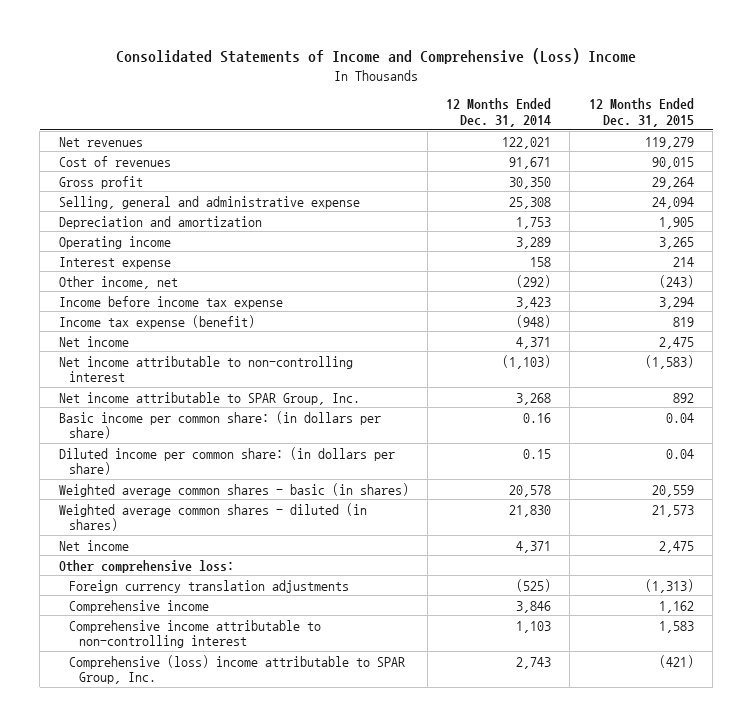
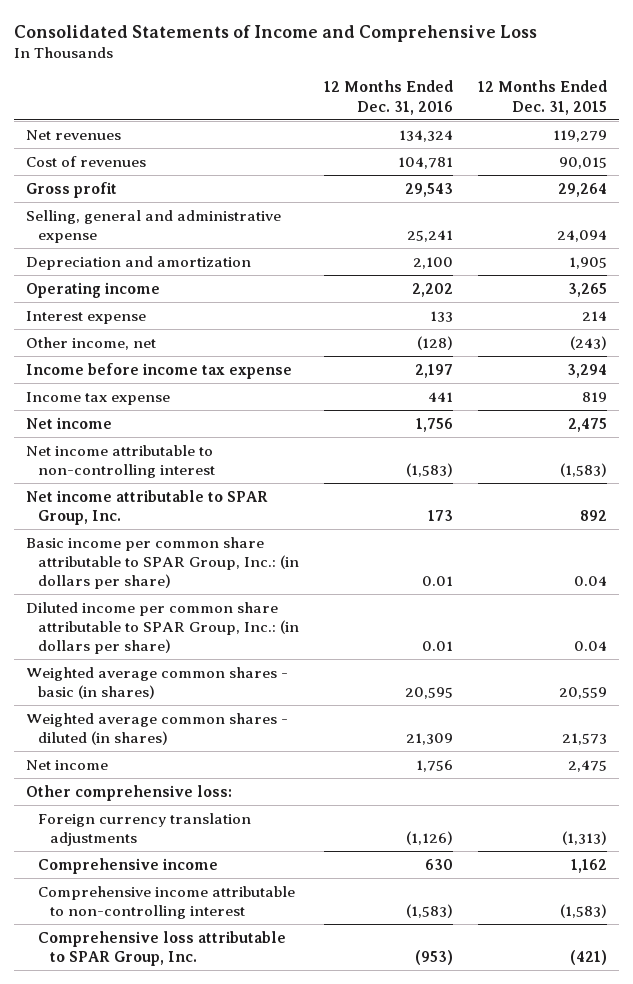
[116,48,637,65] Consolidated Statements of Income and Comprehensive (Loss) Income -> [13,24,537,42] Consolidated Statements of Income and Comprehensive Loss
[446,98,552,128] 12 Months Ended Dec. 31, 2014 -> none
none -> [323,80,453,115] 12 Months Ended Dec. 31, 2016
[58,314,255,329] Income tax expense (benefit) -> [26,391,171,405] Income tax expense
[58,410,381,440] Basic income per common share: (in dollars per share) -> [26,536,299,590] Basic income per common share attributable to SPAR Group, Inc.: (in dollars per share)
[58,446,395,476] Diluted income per common share: (in dollars per share) -> [26,601,299,655] Diluted income per common share attributable to SPAR Group, Inc.: (in dollars per share)
[658,620,694,633] 1,583 -> [559,904,607,919] (1,583)
[68,654,405,685] Comprehensive (loss) income attributable to SPAR Group, Inc. -> [37,930,286,967] Comprehensive loss attributable to SPAR Group, Inc.

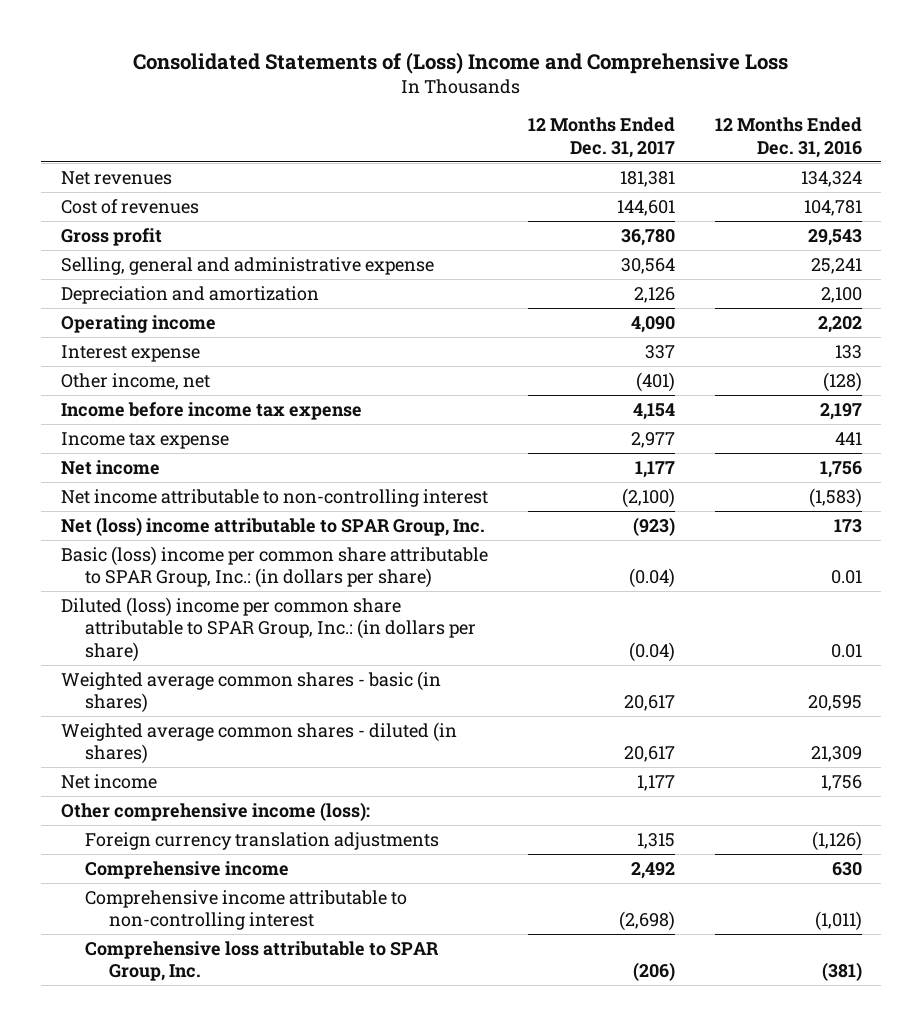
[13,24,537,42] Consolidated Statements of Income and Comprehensive Loss -> [133,51,789,74] Consolidated Statements of (Loss) Income and Comprehensive Loss
[477,80,607,115] 12 Months Ended Dec. 31, 2015 -> none
none -> [527,117,675,158] 12 Months Ended Dec. 31, 2017
[26,489,269,526] Net income attributable to SPAR Group, Inc. -> [60,516,485,536] Net (loss) income attributable to SPAR Group, Inc.
[26,536,299,590] Basic income per common share attributable to SPAR Group, Inc.: (in dollars per share) -> [60,545,488,589] Basic (loss) income per common share attributable to SPAR Group, Inc.: (in dollars per share)
[26,601,299,655] Diluted income per common share attributable to SPAR Group, Inc.: (in dollars per share) -> [60,596,476,662] Diluted (loss) income per common share attributable to SPAR Group, Inc.: (in dollars per share)
[26,784,233,801] Other comprehensive loss: -> [60,801,370,821] Other comprehensive income (loss):
[405,904,453,919] (1,583) -> [814,911,862,932] (1,011)
[414,950,453,966] (953) -> [821,962,862,982] (381)

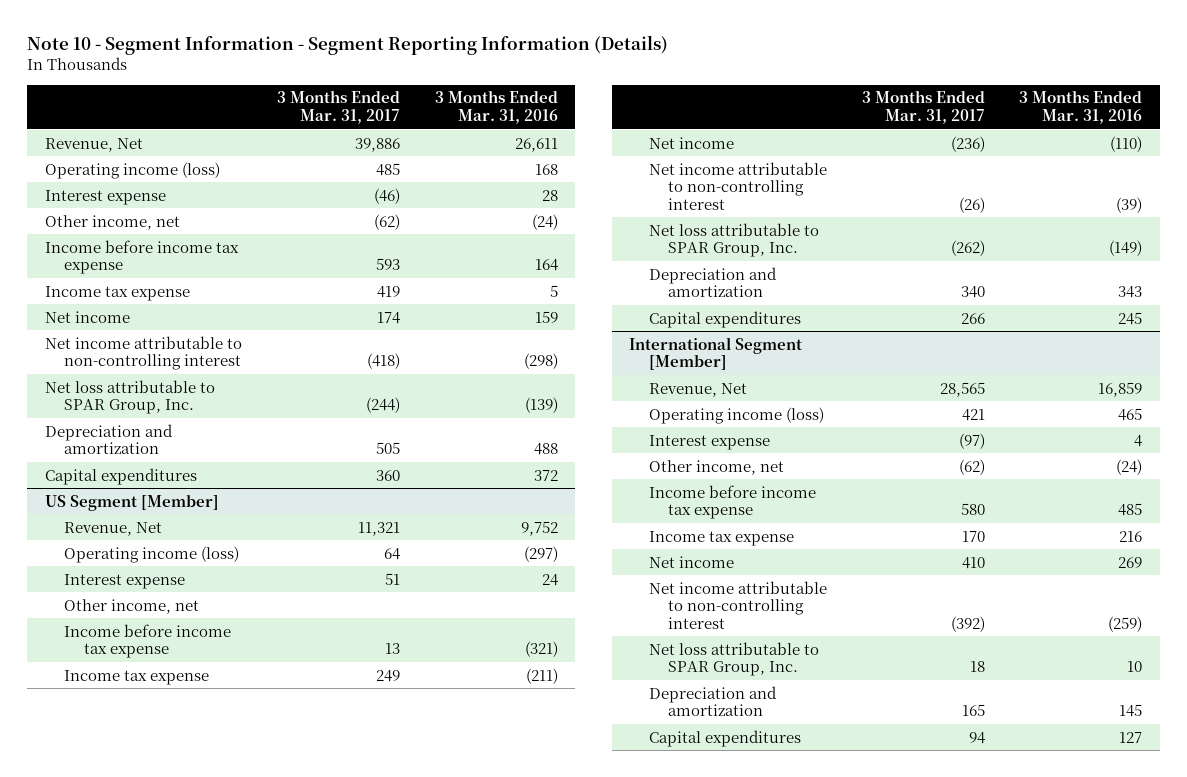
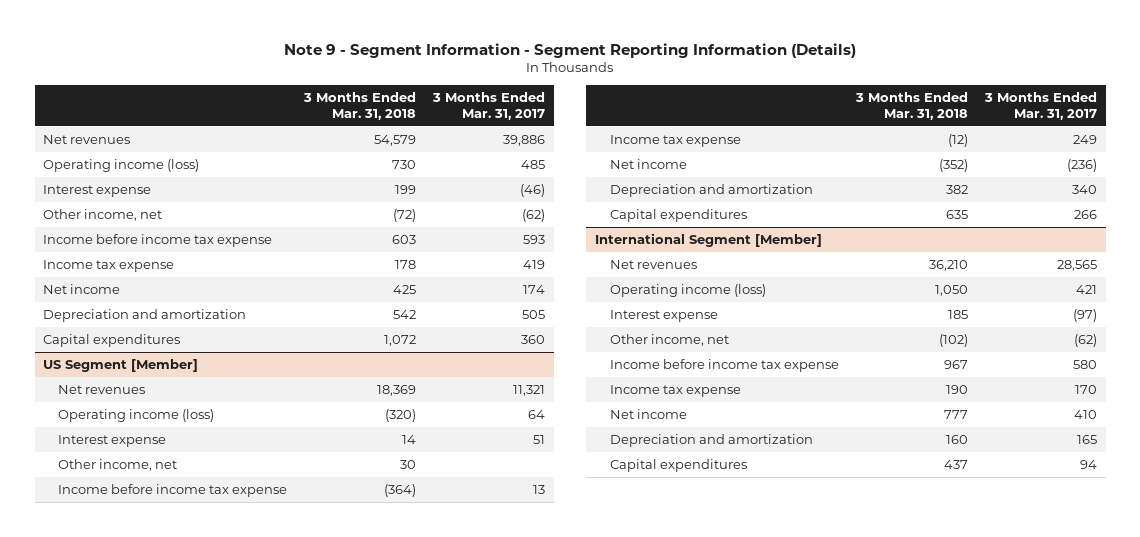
[27,35,669,56] Note 10 - Segment Information - Segment Reporting Information (Details) -> [284,42,857,58] Note 9 - Segment Information - Segment Reporting Information (Details)
[434,90,558,124] 3 Months Ended Mar. 31, 2016 -> none
none -> [303,92,417,121] 3 Months Ended Mar. 31, 2018
[44,137,143,152] Revenue, Net -> [43,135,131,145] Net revenues
[44,335,242,371] Net income attributable to non-controlling interest -> none
[44,379,215,415] Net loss attributable to SPAR Group, Inc. -> none
[64,521,163,536] Revenue, Net -> [58,385,146,395] Net revenues
[648,161,827,210] Net income attributable to non-controlling interest -> none
[648,222,819,258] Net loss attributable to SPAR Group, Inc. -> none
[648,382,747,397] Revenue, Net -> [610,260,698,270] Net revenues
[648,580,827,629] Net income attributable to non-controlling interest -> none
[648,641,819,677] Net loss attributable to SPAR Group, Inc. -> none

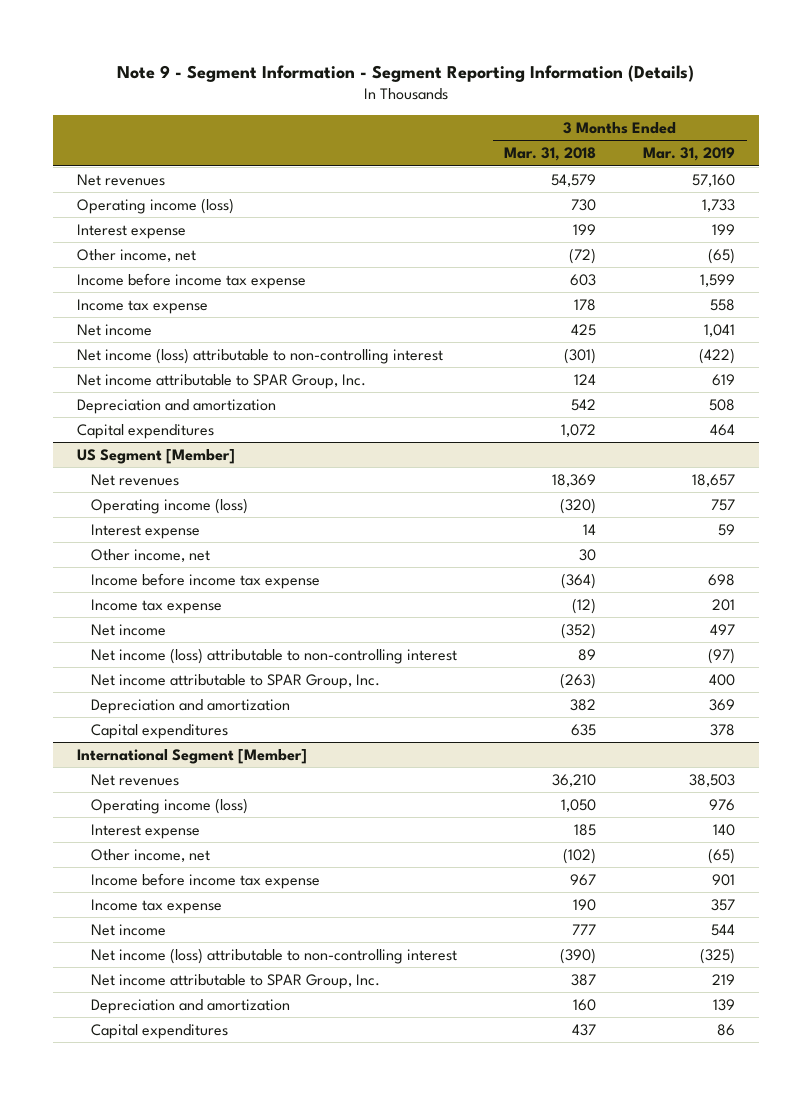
[432,92,546,121] 3 Months Ended Mar. 31, 2017 -> none
none -> [643,147,736,162] Mar. 31, 2019
none -> [76,347,443,364] Net income (loss) attributable to non-controlling interest
none -> [76,373,366,389] Net income attributable to SPAR Group, Inc.
none -> [91,647,458,664] Net income (loss) attributable to non-controlling interest
none -> [91,673,381,689] Net income attributable to SPAR Group, Inc.
none -> [91,947,458,964] Net income (loss) attributable to non-controlling interest
none -> [91,973,381,989] Net income attributable to SPAR Group, Inc.

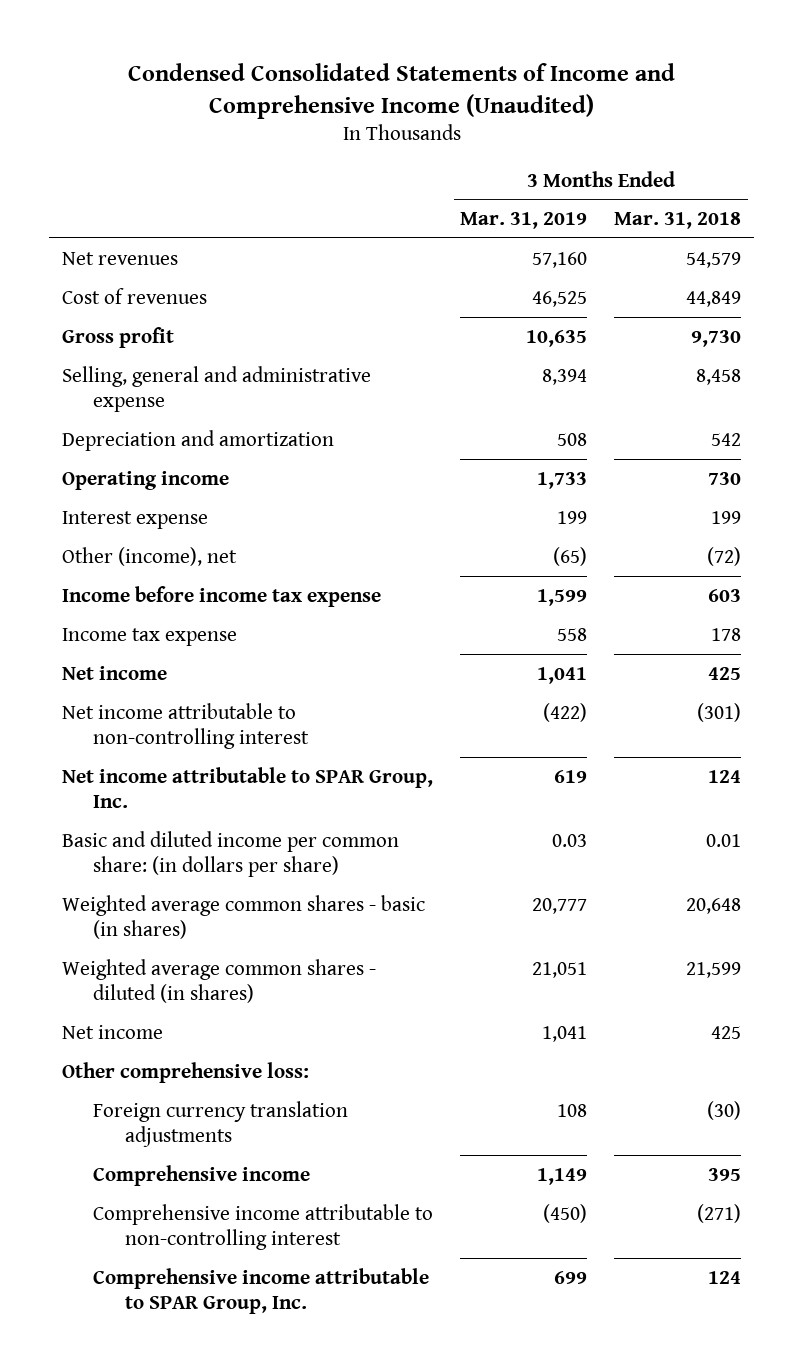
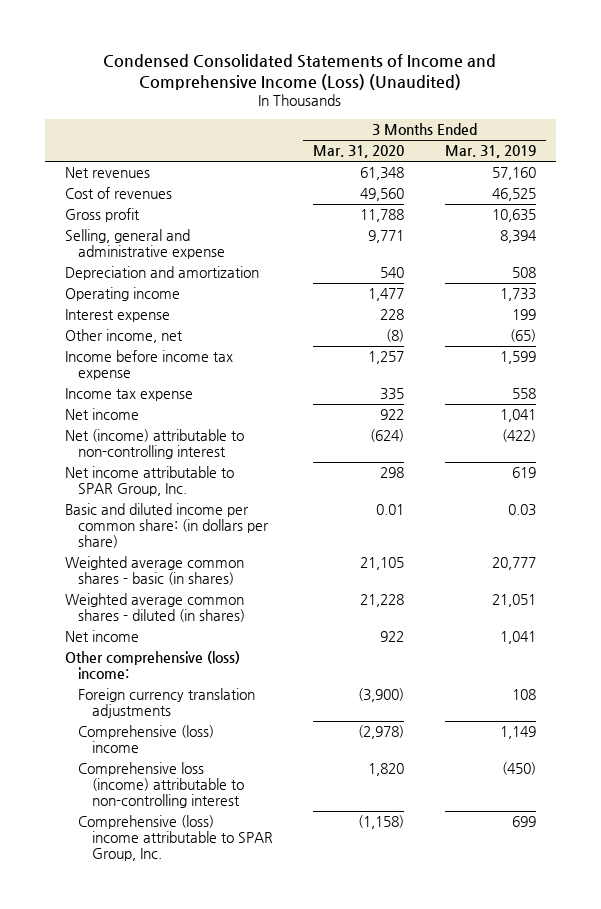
[127,62,675,119] Condensed Consolidated Statements of Income and Comprehensive Income (Unaudited) -> [103,53,497,90] Condensed Consolidated Statements of Income and Comprehensive Income (Loss) (Unaudited)
[613,212,741,230] Mar. 31, 2018 -> none
none -> [313,145,405,159] Mar. 31, 2020
[62,546,238,566] Other (income), net -> [64,329,183,344] Other income, net
[62,702,310,750] Net income attributable to non-controlling interest -> [64,429,244,460] Net (income) attributable to non-controlling interest
[62,1061,310,1083] Other comprehensive loss: -> [64,651,240,680] Other comprehensive (loss) income:
[93,1164,311,1186] Comprehensive income -> [78,725,215,754] Comprehensive (loss) income
[93,1203,434,1251] Comprehensive income attributable to non-controlling interest -> [78,762,244,809] Comprehensive loss (income) attributable to non-controlling interest
[93,1267,430,1315] Comprehensive income attributable to SPAR Group, Inc. -> [78,815,273,862] Comprehensive (loss) income attributable to SPAR Group, Inc.

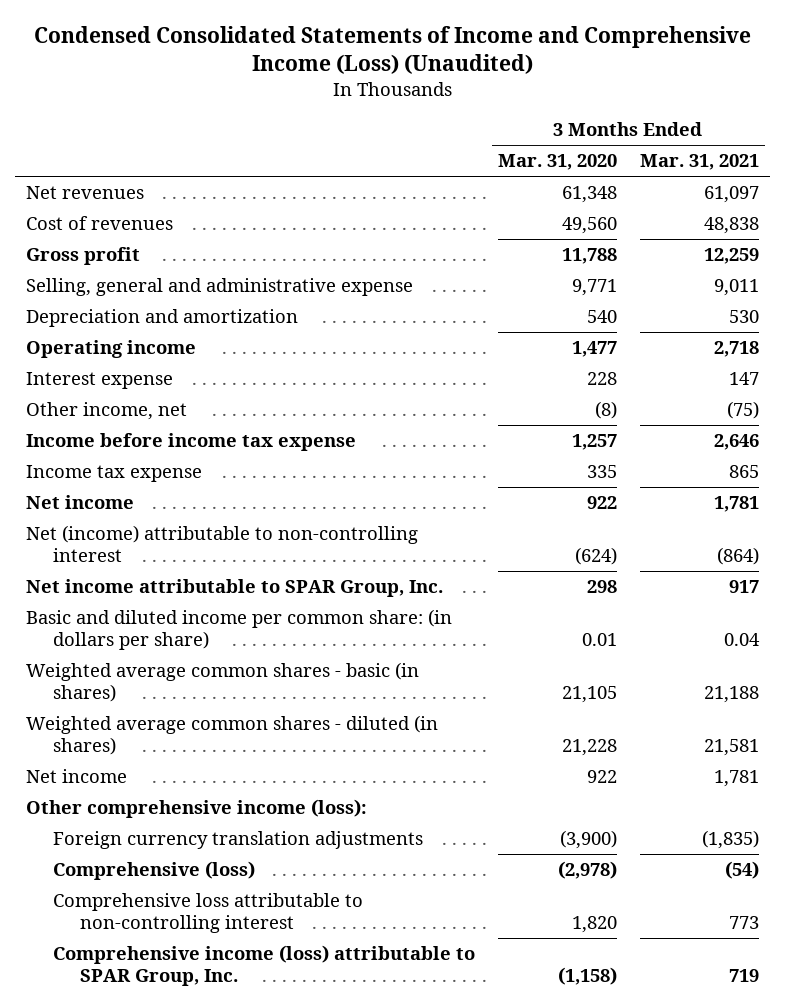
[445,145,537,159] Mar. 31, 2019 -> none
none -> [639,154,759,171] Mar. 31, 2021
[64,651,240,680] Other comprehensive (loss) income: -> [26,799,368,819] Other comprehensive income (loss):
[78,725,215,754] Comprehensive (loss) income -> [53,861,256,881] Comprehensive (loss)
[78,762,244,809] Comprehensive loss (income) attributable to non-controlling interest -> [53,893,364,933] Comprehensive loss attributable to non-controlling interest
[78,815,273,862] Comprehensive (loss) income attributable to SPAR Group, Inc. -> [53,945,476,986] Comprehensive income (loss) attributable to SPAR Group, Inc.

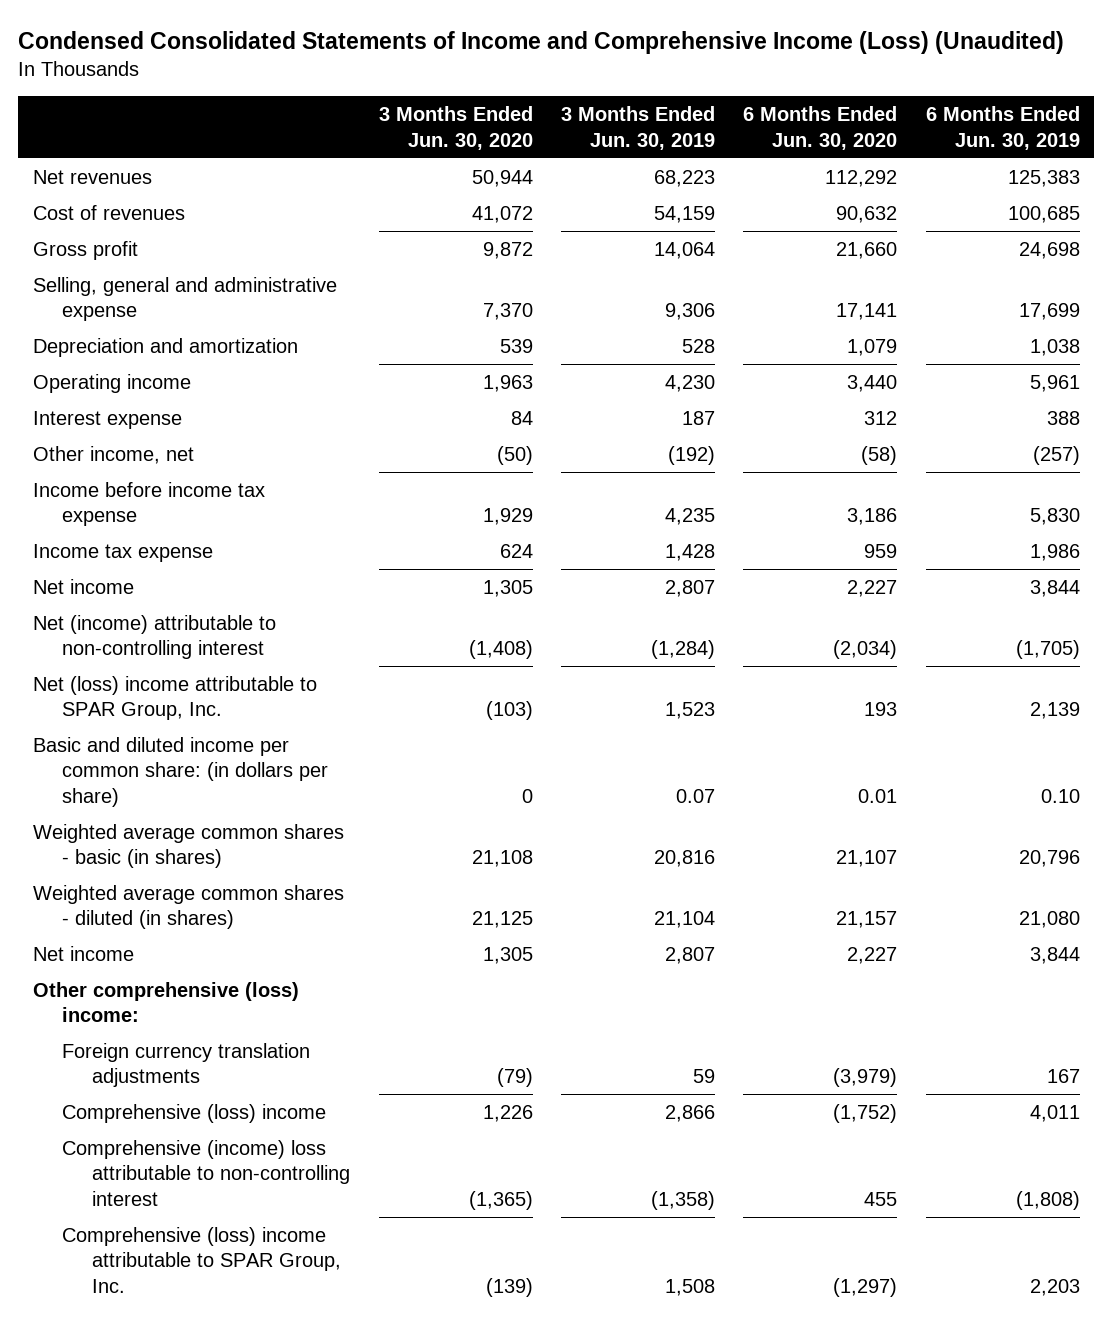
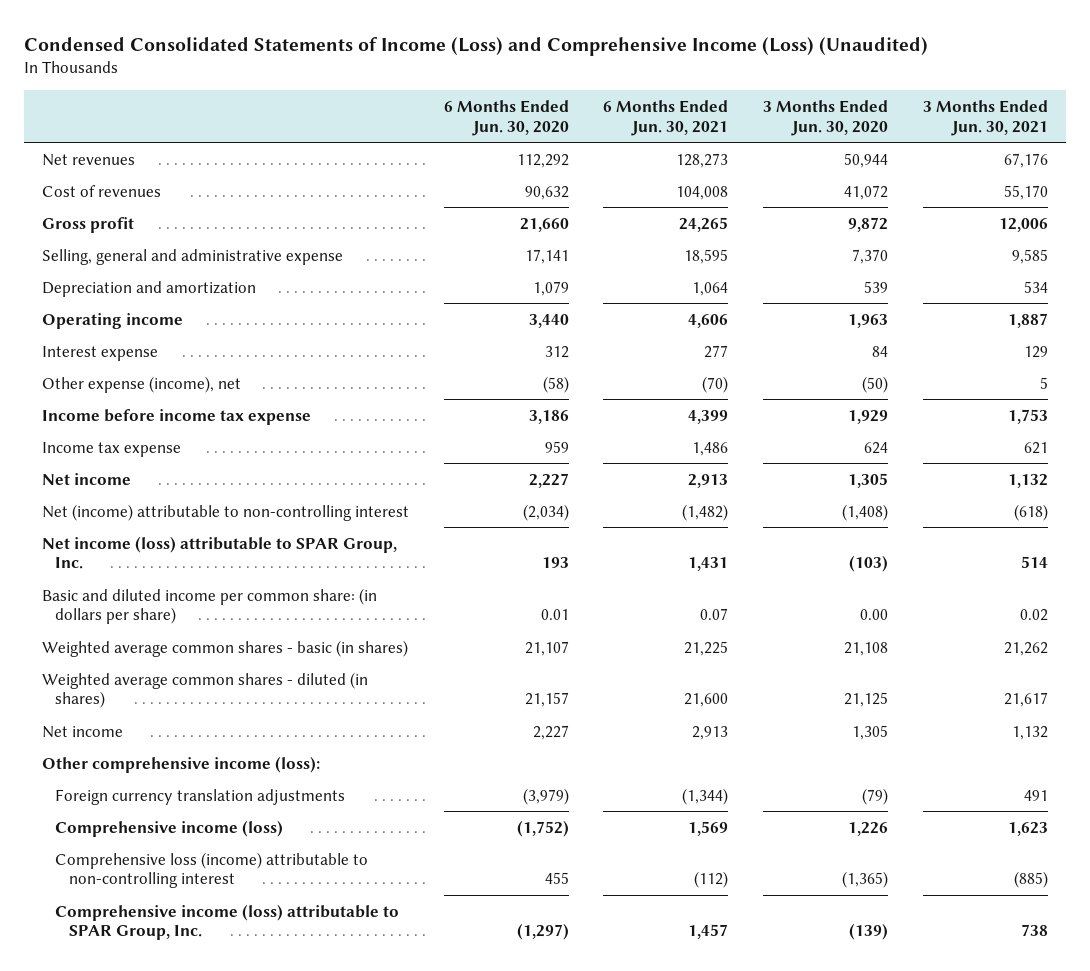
[18,31,1065,55] Condensed Consolidated Statements of Income and Comprehensive Income (Loss) (Unaudited) -> [24,36,929,56] Condensed Consolidated Statements of Income (Loss) and Comprehensive Income (Loss) (Unaudited)
[560,105,715,150] 3 Months Ended Jun. 30, 2019 -> none
[925,105,1080,150] 6 Months Ended Jun. 30, 2019 -> none
none -> [603,99,729,136] 6 Months Ended Jun. 30, 2021
none -> [923,99,1049,136] 3 Months Ended Jun. 30, 2021
[32,445,194,464] Other income, net -> [41,375,241,393] Other expense (income), net
[32,675,317,721] Net (loss) income attributable to SPAR Group, Inc. -> [41,535,397,570] Net income (loss) attributable to SPAR Group, Inc.
[521,789,533,804] 0 -> [860,609,889,621] 0.00
[32,981,299,1023] Other comprehensive (loss) income: -> [41,755,320,773] Other comprehensive income (loss):
[62,1103,327,1123] Comprehensive (loss) income -> [55,819,284,837] Comprehensive income (loss)
[62,1139,351,1207] Comprehensive (income) loss attributable to non-controlling interest -> [55,851,369,889] Comprehensive loss (income) attributable to non-controlling interest
[62,1226,342,1294] Comprehensive (loss) income attributable to SPAR Group, Inc. -> [55,903,400,941] Comprehensive income (loss) attributable to SPAR Group, Inc.

